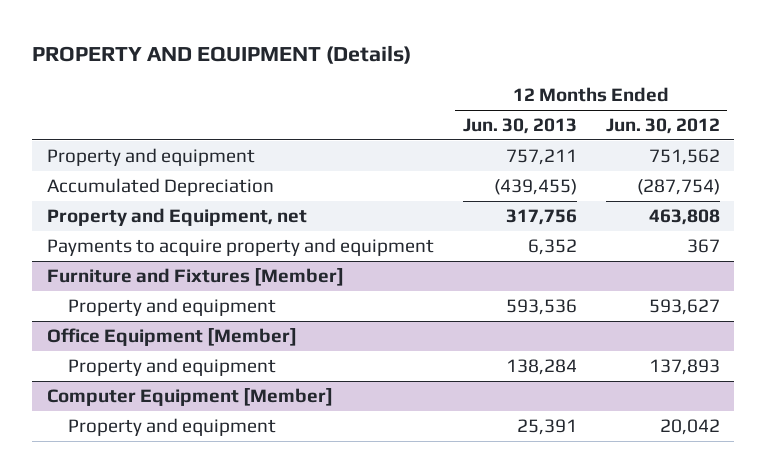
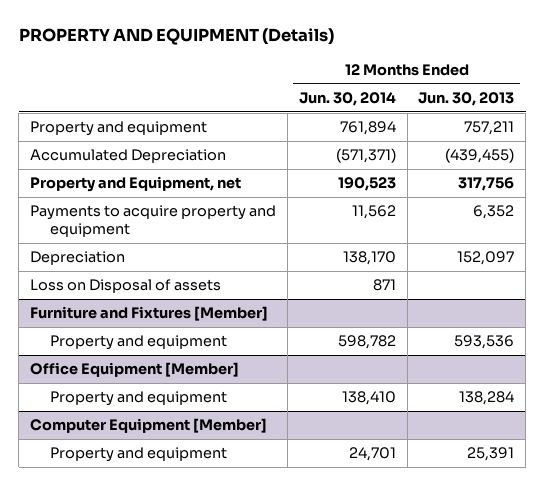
[605,118,720,135] Jun. 30, 2012 -> none
none -> [298,91,396,106] Jun. 30, 2014
none -> [30,251,126,266] Depreciation
none -> [30,279,222,294] Loss on Disposal of assets

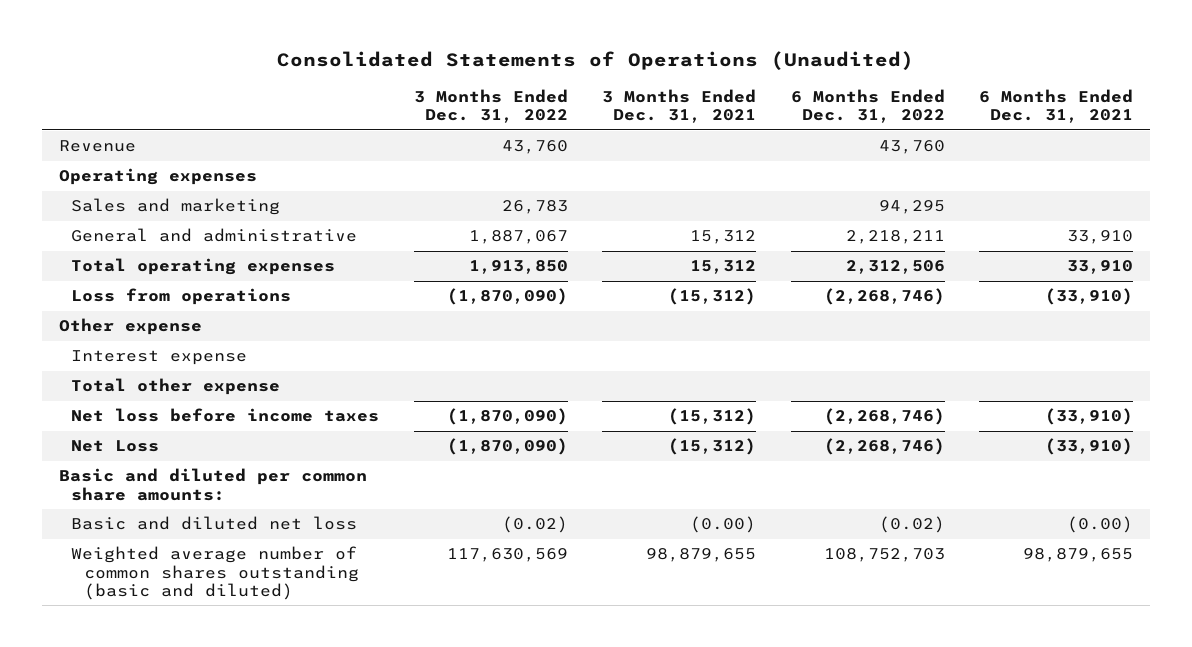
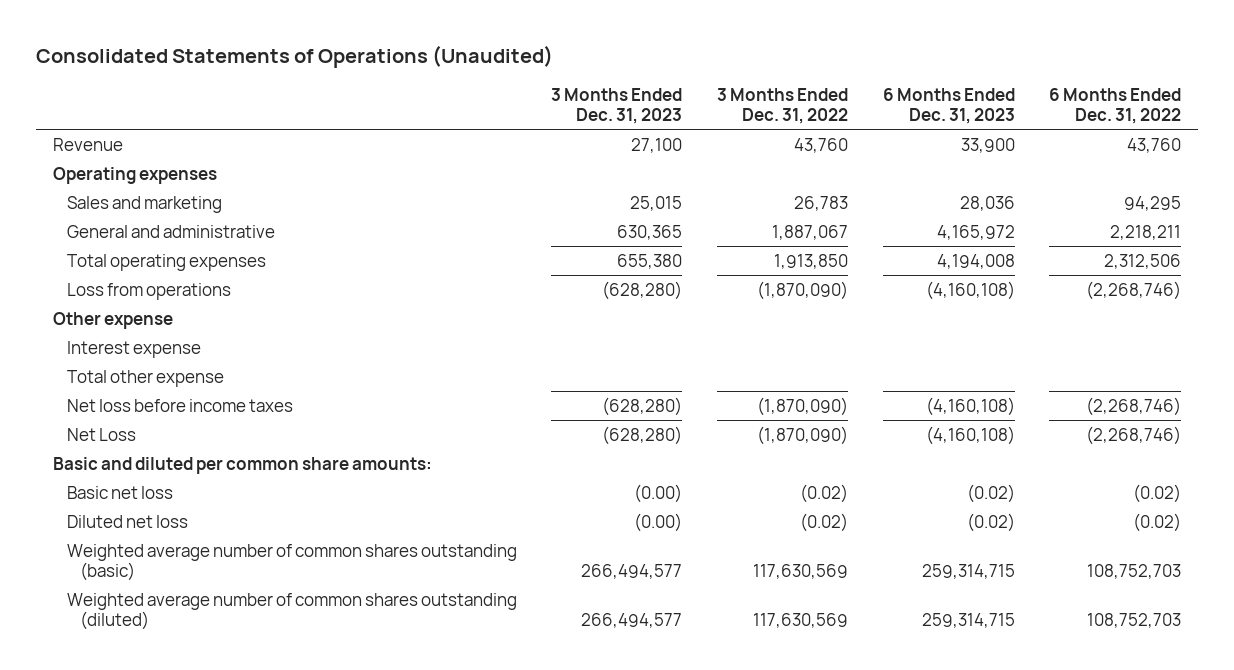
[602,88,757,124] 3 Months Ended Dec. 31, 2021 -> none
[979,88,1134,124] 6 Months Ended Dec. 31, 2021 -> none
none -> [551,87,683,124] 3 Months Ended Dec. 31, 2023
none -> [882,87,1015,124] 6 Months Ended Dec. 31, 2023
[71,516,358,531] Basic and diluted net loss -> [66,485,173,499] Basic net loss
none -> [66,514,188,528] Diluted net loss
[71,546,359,600] Weighted average number of common shares outstanding (basic and diluted) -> [66,543,517,582] Weighted average number of common shares outstanding (basic)
none -> [66,592,517,631] Weighted average number of common shares outstanding (diluted)

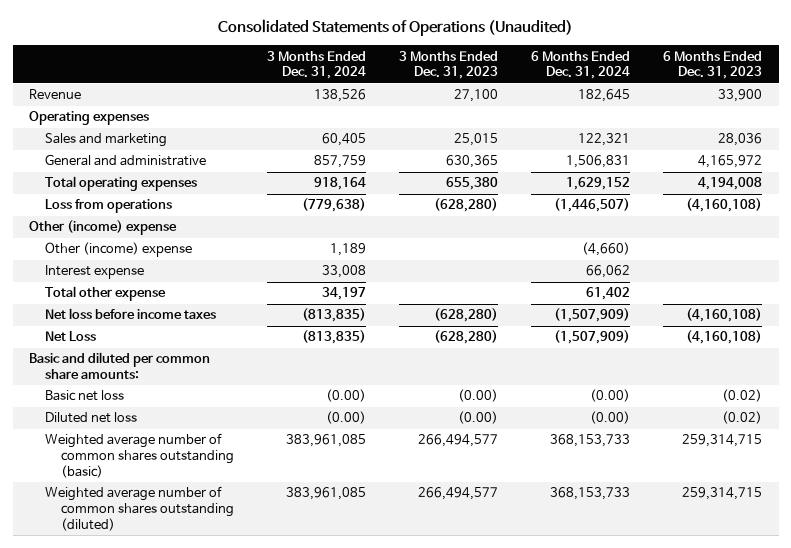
[717,87,849,124] 3 Months Ended Dec. 31, 2022 -> none
[1049,87,1182,124] 6 Months Ended Dec. 31, 2022 -> none
none -> [266,50,366,80] 3 Months Ended Dec. 31, 2024
none -> [531,50,631,80] 6 Months Ended Dec. 31, 2024
[53,311,174,329] Other expense -> [29,220,178,236] Other (income) expense
none -> [44,242,192,258] Other (income) expense

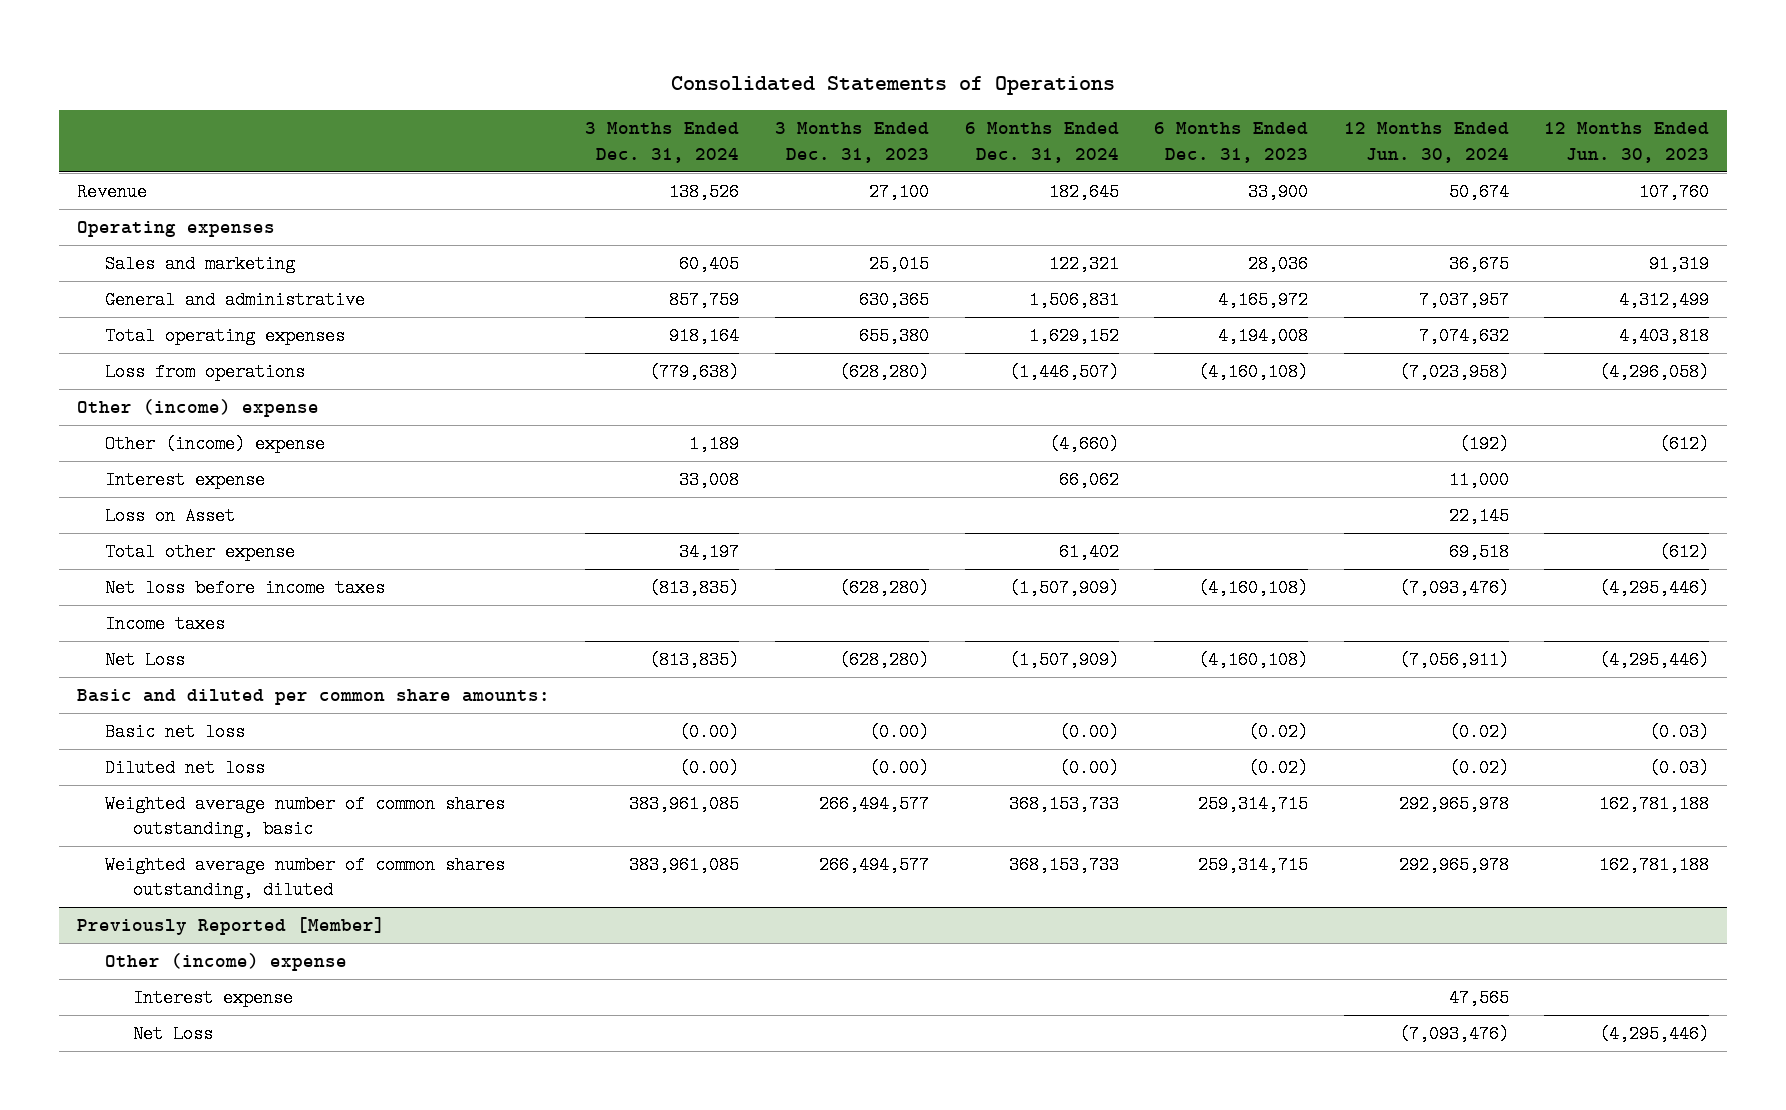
[217,19,573,37] Consolidated Statements of Operations (Unaudited) -> [671,76,1116,96] Consolidated Statements of Operations
none -> [1343,122,1509,163] 12 Months Ended Jun. 30, 2024
none -> [1544,122,1710,163] 12 Months Ended Jun. 30, 2023
none -> [104,507,235,526] Loss on Asset
none -> [104,615,225,634] Income taxes
[44,433,234,478] Weighted average number of common shares outstanding (basic) -> [104,795,505,839] Weighted average number of common shares outstanding, basic
[44,486,234,531] Weighted average number of common shares outstanding (diluted) -> [104,856,505,900] Weighted average number of common shares outstanding, diluted
none -> [76,917,385,936] Previously Reported [Member]
none -> [104,953,347,972] Other (income) expense
none -> [132,989,293,1008] Interest expense
none -> [132,1025,213,1044] Net Loss

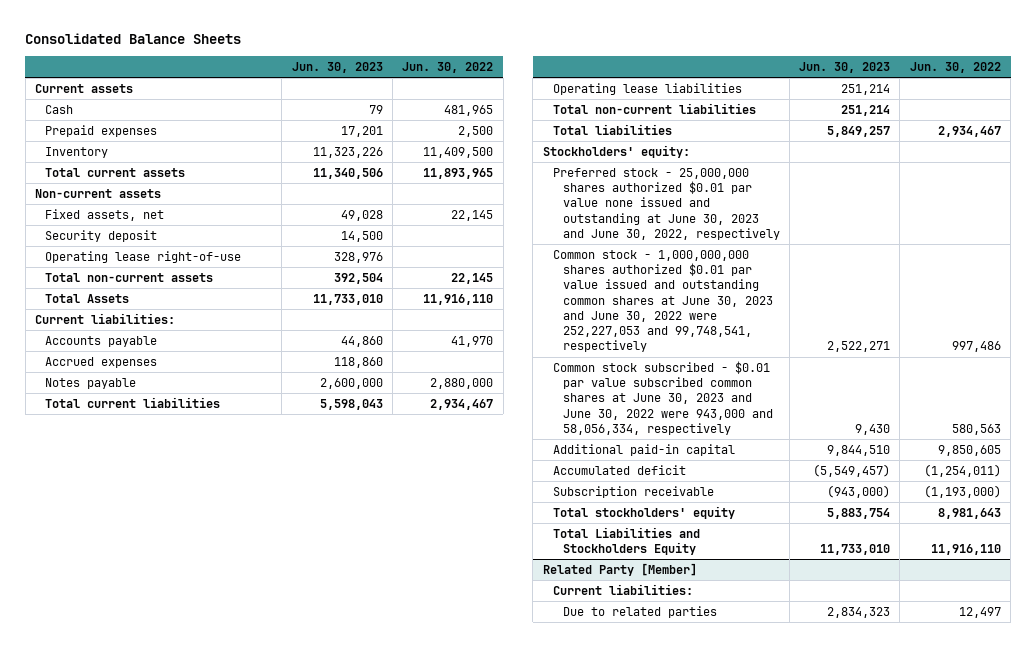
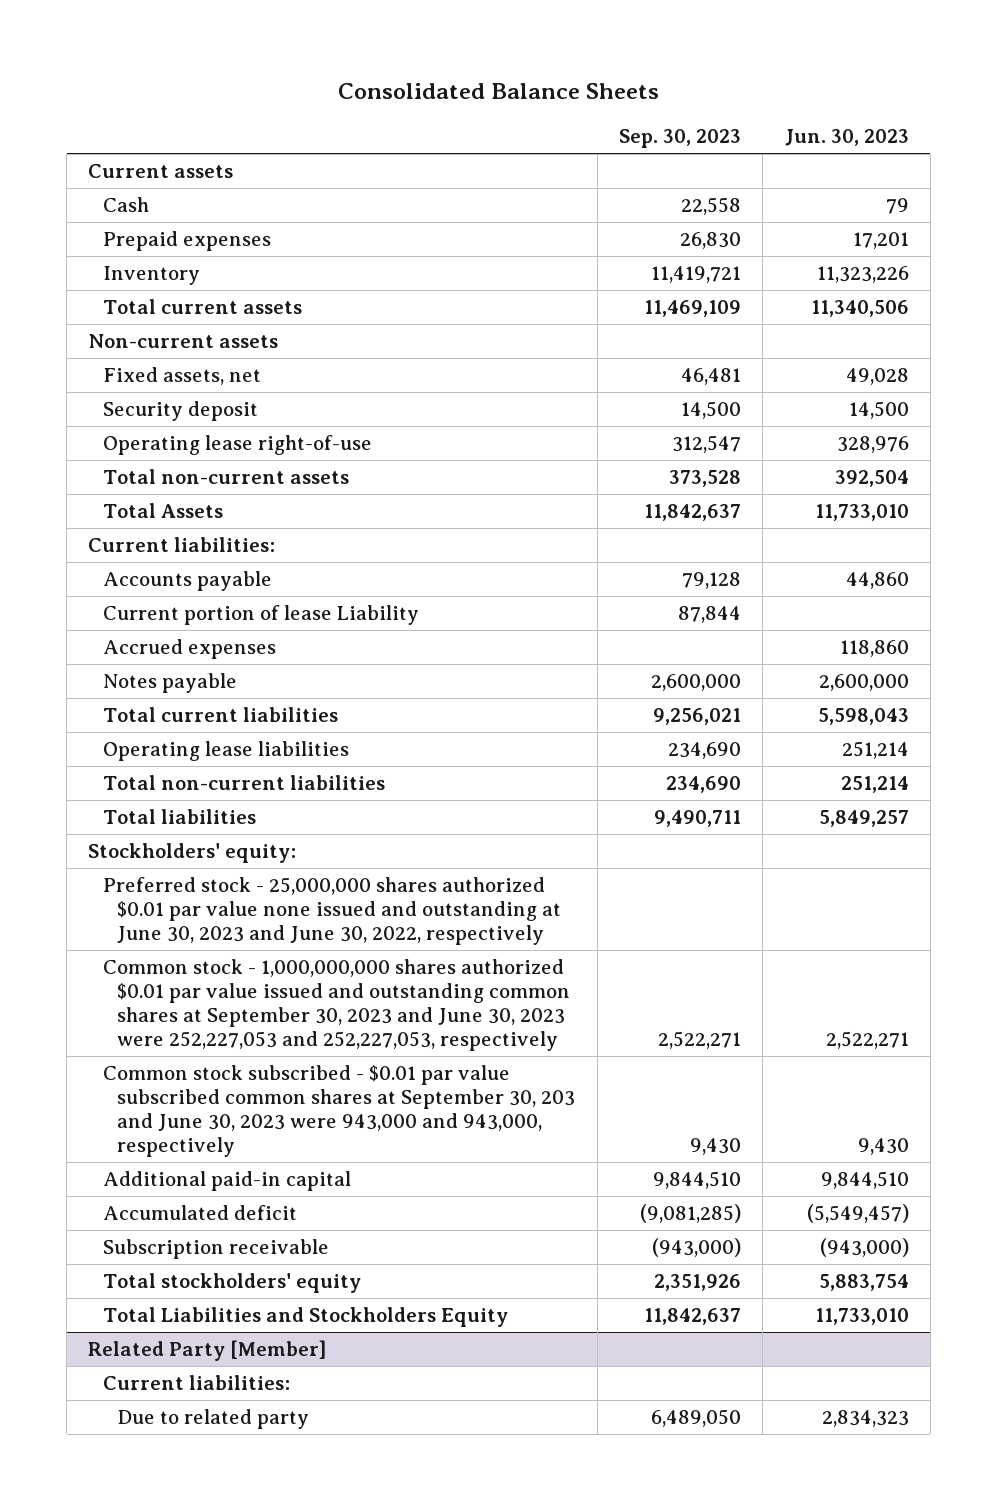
[402,61,494,73] Jun. 30, 2022 -> none
none -> [618,129,741,149] Sep. 30, 2023
none -> [102,605,419,626] Current portion of lease Liability
[552,249,773,353] Common stock - 1,000,000,000 shares authorized $0.01 par value issued and outstanding common shares at June 30, 2023 and June 30, 2022 were 252,227,053 and 99,748,541, respectively -> [102,959,571,1051] Common stock - 1,000,000,000 shares authorized $0.01 par value issued and outstanding common shares at September 30, 2023 and June 30, 2023 were 252,227,053 and 252,227,053, respectively
[552,360,773,435] Common stock subscribed - $0.01 par value subscribed common shares at June 30, 2023 and June 30, 2022 were 943,000 and 58,056,334, respectively -> [102,1065,576,1157] Common stock subscribed - $0.01 par value subscribed common shares at September 30, 203 and June 30, 2023 were 943,000 and 943,000, respectively
[562,605,717,618] Due to related parties -> [117,1409,310,1430] Due to related party

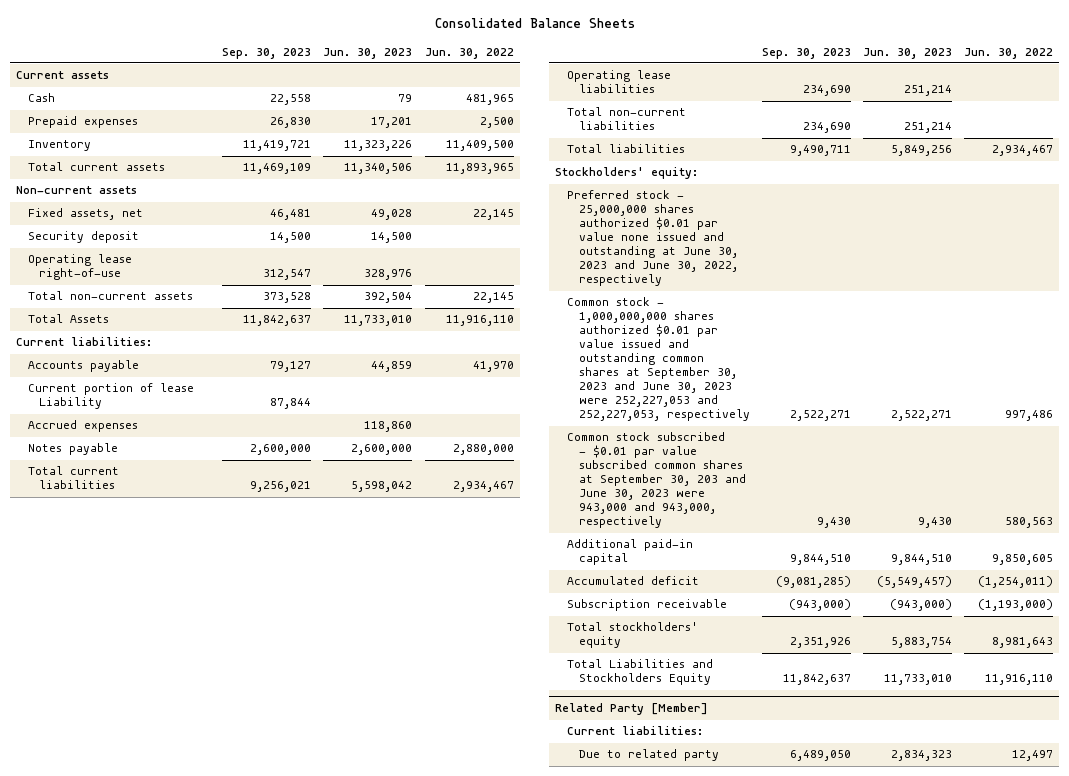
none -> [424,47,514,59] Jun. 30, 2022
[681,572,741,590] 79,128 -> [270,361,312,373] 79,127
[845,572,909,590] 44,860 -> [371,361,413,373] 44,859
[817,708,909,726] 5,598,043 -> [351,481,413,493] 5,598,042
[818,810,909,828] 5,849,257 -> [891,145,953,157] 5,849,256

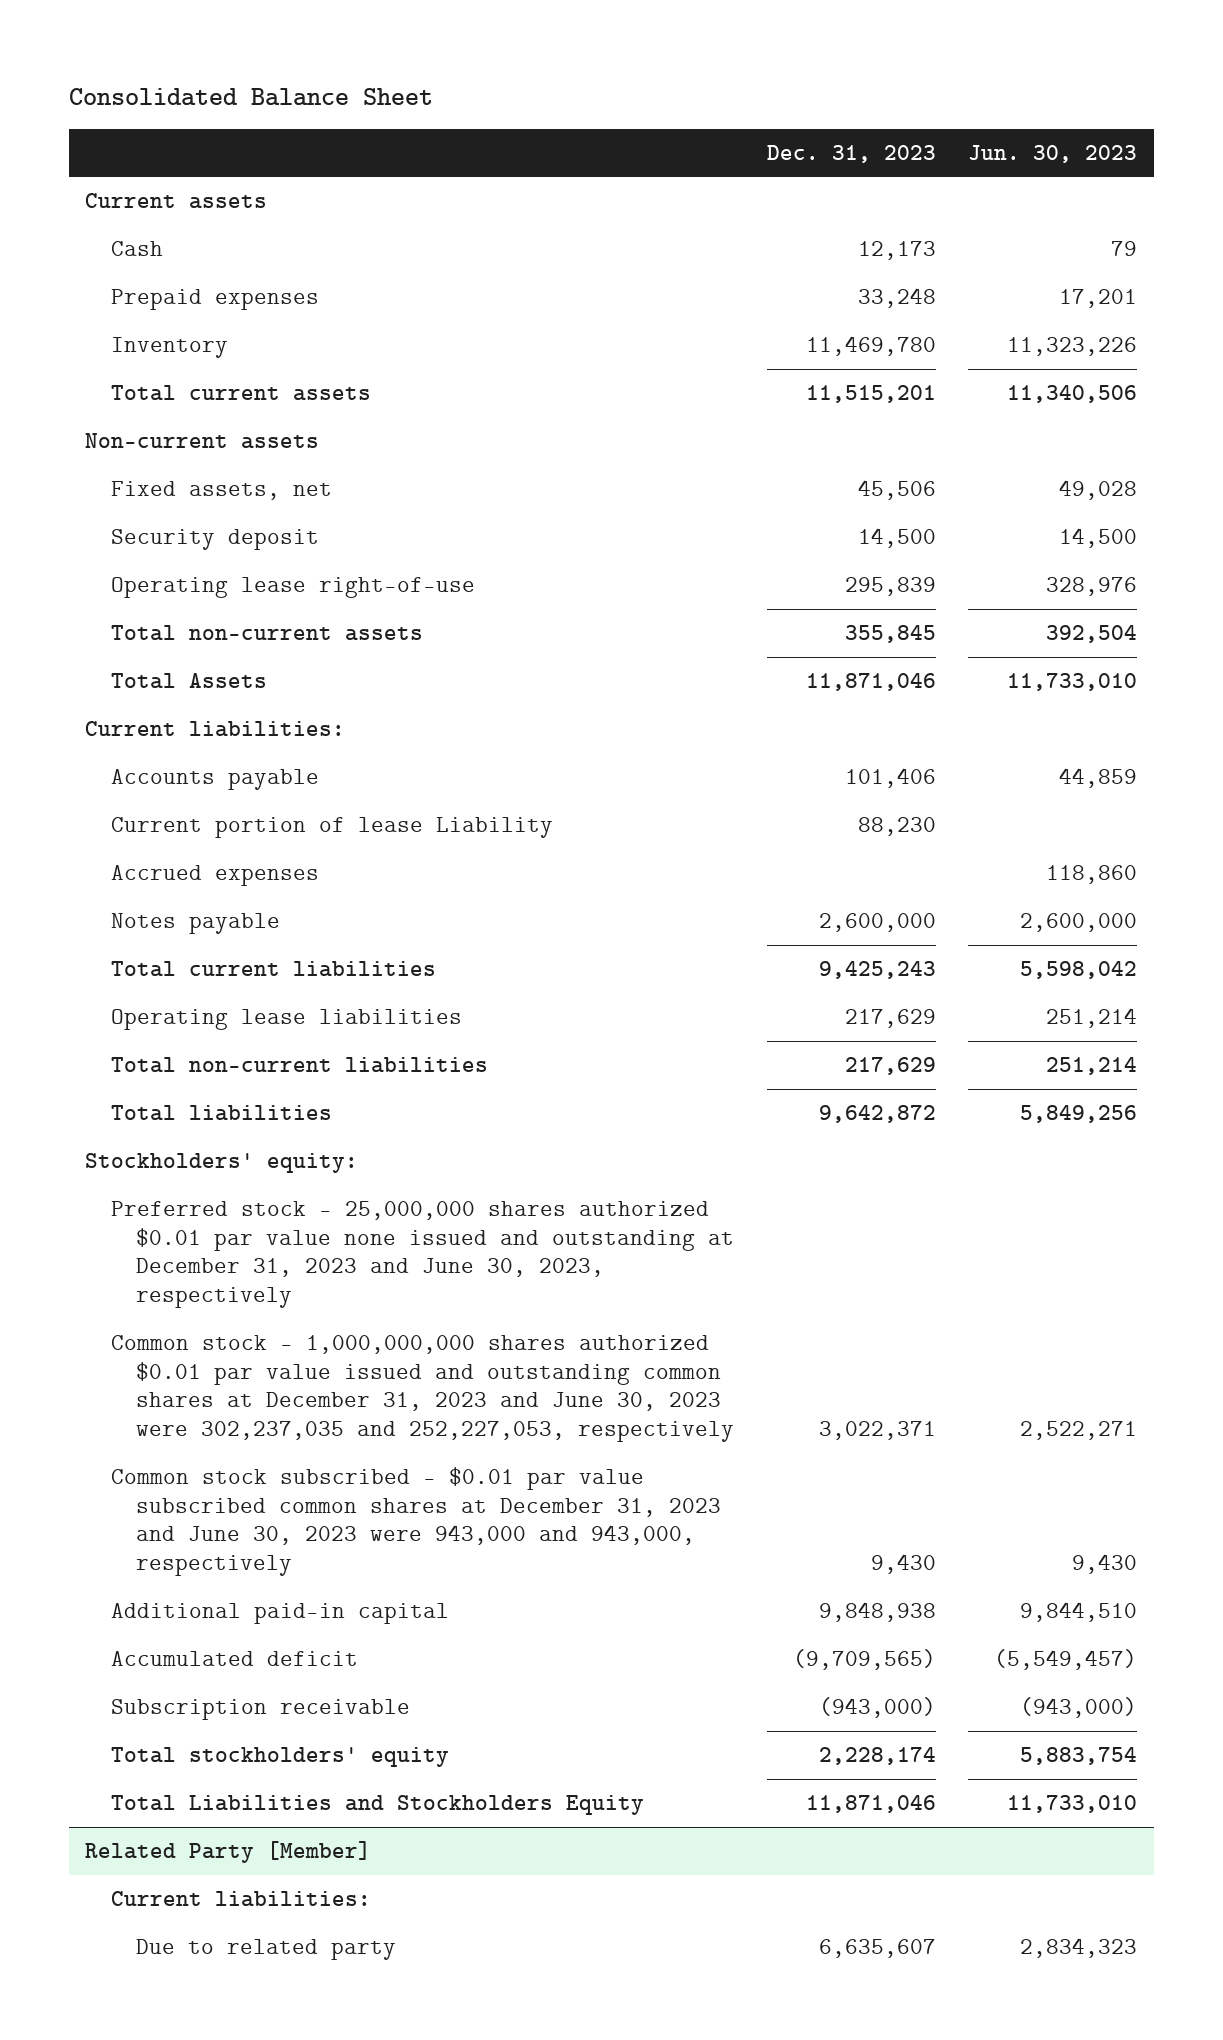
[434,18,635,29] Consolidated Balance Sheets -> [69,88,434,107] Consolidated Balance Sheet
[222,47,312,59] Sep. 30, 2023 -> none
[424,47,514,59] Jun. 30, 2022 -> none
none -> [766,144,936,163] Dec. 31, 2023
[567,190,738,287] Preferred stock - 25,000,000 shares authorized $0.01 par value none issued and outstanding at June 30, 2023 and June 30, 2022, respectively -> [110,1200,734,1309] Preferred stock - 25,000,000 shares authorized $0.01 par value none issued and outstanding at December 31, 2023 and June 30, 2023, respectively
[567,297,750,422] Common stock - 1,000,000,000 shares authorized $0.01 par value issued and outstanding common shares at September 30, 2023 and June 30, 2023 were 252,227,053 and 252,227,053, respectively -> [110,1334,734,1443] Common stock - 1,000,000,000 shares authorized $0.01 par value issued and outstanding common shares at December 31, 2023 and June 30, 2023 were 302,237,035 and 252,227,053, respectively
[567,432,746,529] Common stock subscribed - $0.01 par value subscribed common shares at September 30, 203 and June 30, 2023 were 943,000 and 943,000, respectively -> [110,1466,721,1577] Common stock subscribed - $0.01 par value subscribed common shares at December 31, 2023 and June 30, 2023 were 943,000 and 943,000, respectively

